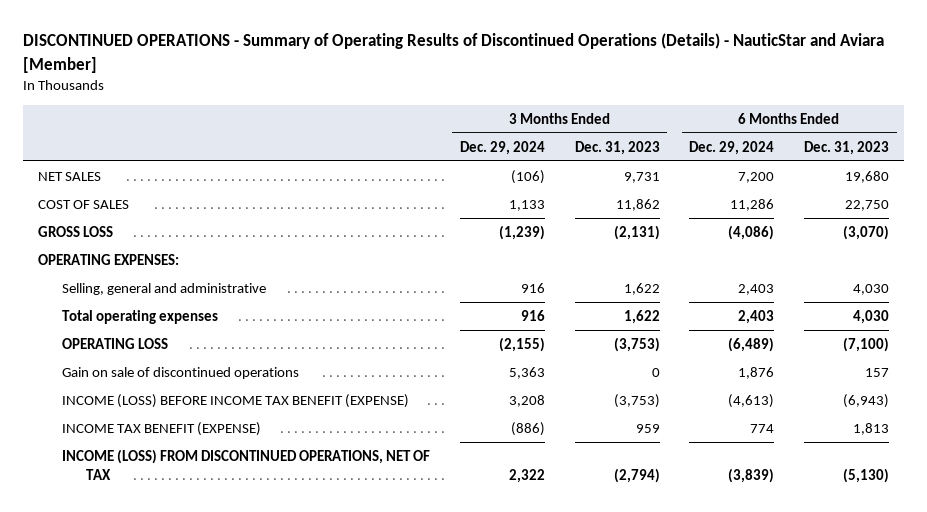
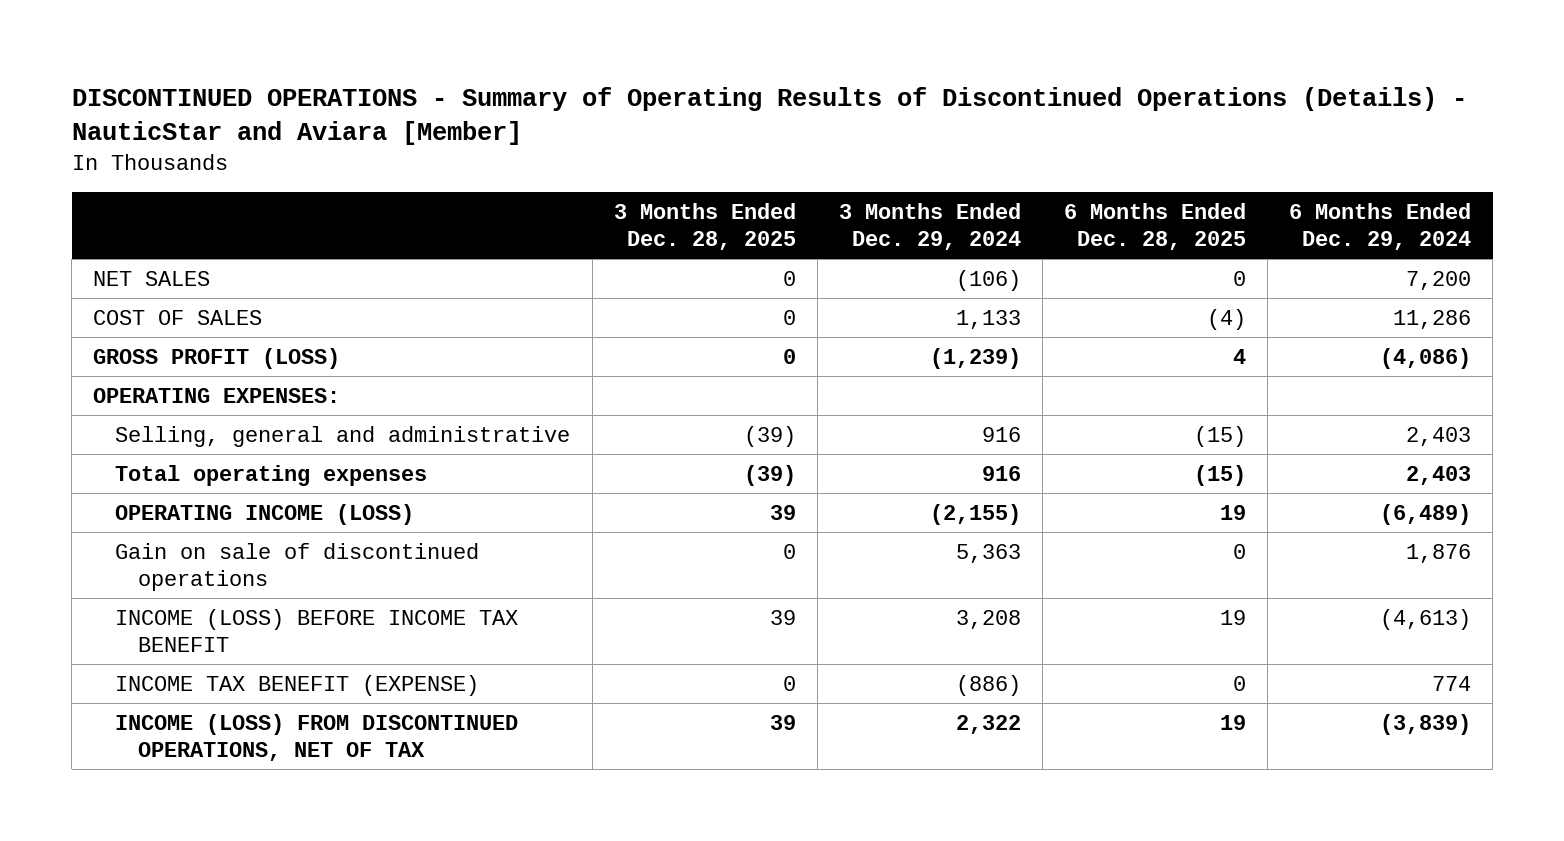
[574,140,660,155] Dec. 31, 2023 -> none
[804,140,890,155] Dec. 31, 2023 -> none
none -> [613,203,796,251] 3 Months Ended Dec. 28, 2025
none -> [1064,203,1247,251] 6 Months Ended Dec. 28, 2025
[38,225,114,237] GROSS LOSS -> [93,347,341,369] GROSS PROFIT (LOSS)
[61,337,168,349] OPERATING LOSS -> [115,503,415,525] OPERATING INCOME (LOSS)
[61,393,409,408] INCOME (LOSS) BEFORE INCOME TAX BENEFIT (EXPENSE) -> [115,608,519,653] INCOME (LOSS) BEFORE INCOME TAX BENEFIT

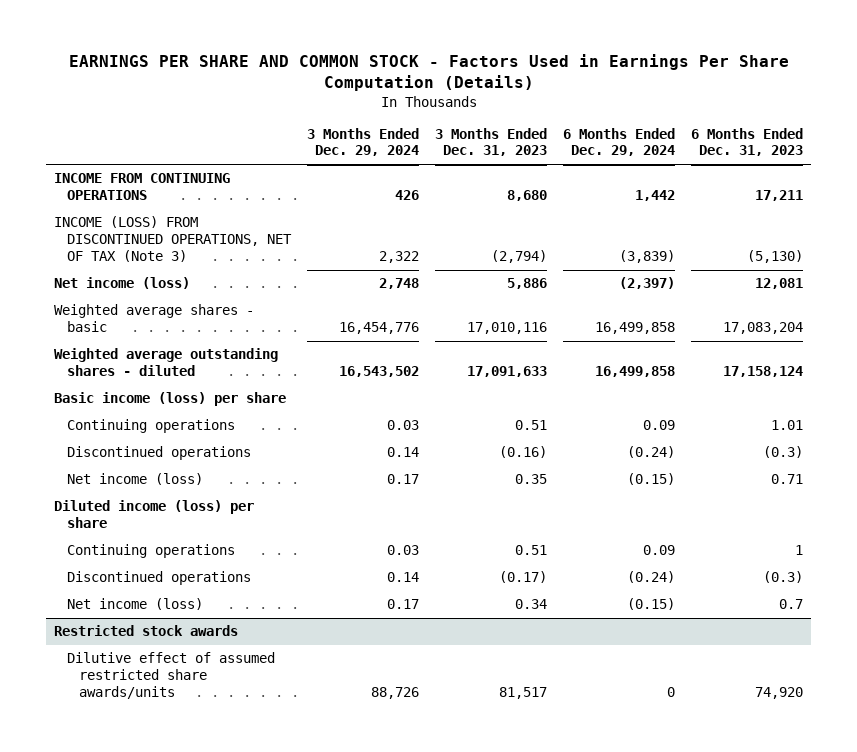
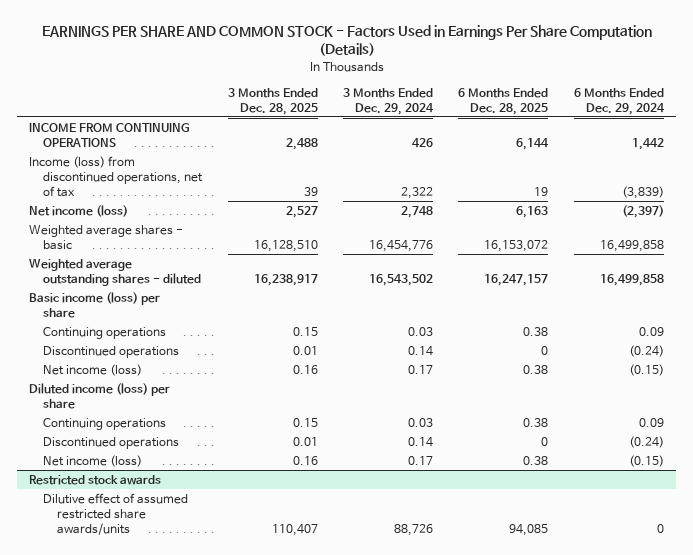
[434,127,547,157] 3 Months Ended Dec. 31, 2023 -> none
[690,127,803,157] 6 Months Ended Dec. 31, 2023 -> none
none -> [227,87,318,115] 3 Months Ended Dec. 28, 2025
none -> [458,87,549,115] 6 Months Ended Dec. 28, 2025
[54,216,292,263] INCOME (LOSS) FROM DISCONTINUED OPERATIONS, NET OF TAX (Note 3) -> [29,155,204,197] Income (loss) from discontinued operations, net of tax

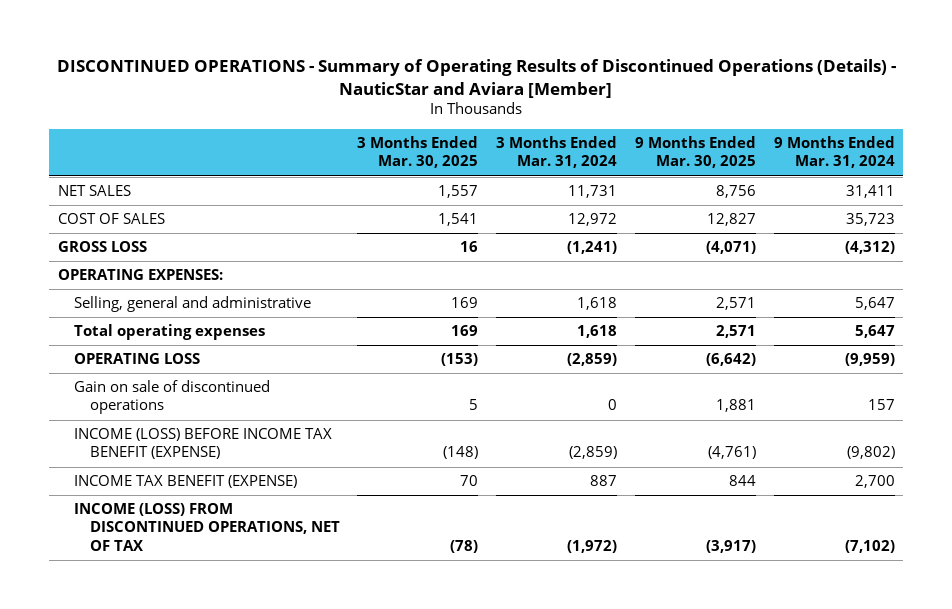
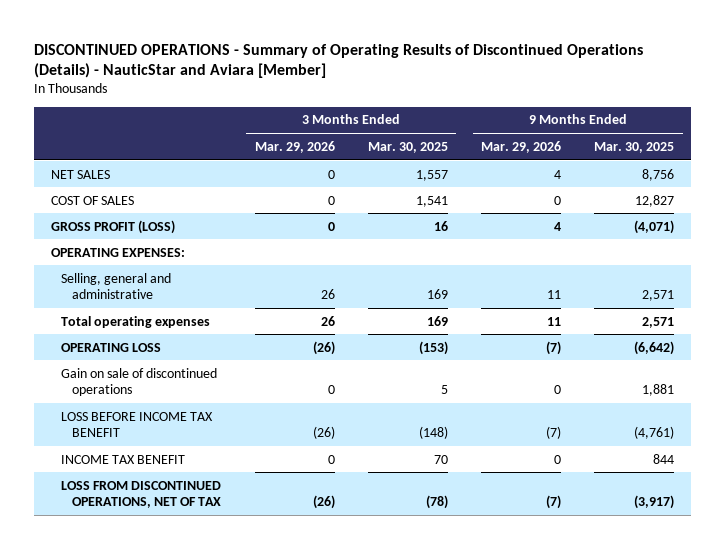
[496,136,618,169] 3 Months Ended Mar. 31, 2024 -> none
[773,136,895,169] 9 Months Ended Mar. 31, 2024 -> none
none -> [254,140,335,153] Mar. 29, 2026
none -> [481,140,562,153] Mar. 29, 2026
[57,241,147,253] GROSS LOSS -> [50,219,175,234] GROSS PROFIT (LOSS)
[73,428,332,460] INCOME (LOSS) BEFORE INCOME TAX BENEFIT (EXPENSE) -> [61,411,214,438] LOSS BEFORE INCOME TAX BENEFIT
[73,475,297,489] INCOME TAX BENEFIT (EXPENSE) -> [61,454,186,464] INCOME TAX BENEFIT
[73,503,340,551] INCOME (LOSS) FROM DISCONTINUED OPERATIONS, NET OF TAX -> [61,480,222,509] LOSS FROM DISCONTINUED OPERATIONS, NET OF TAX

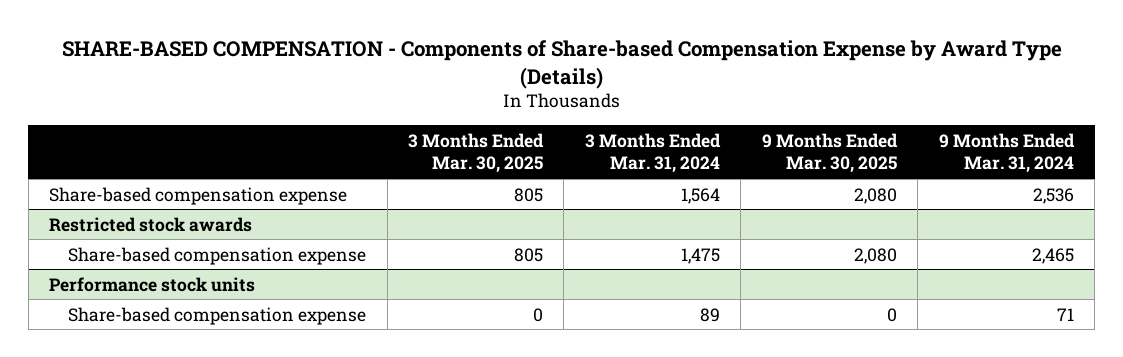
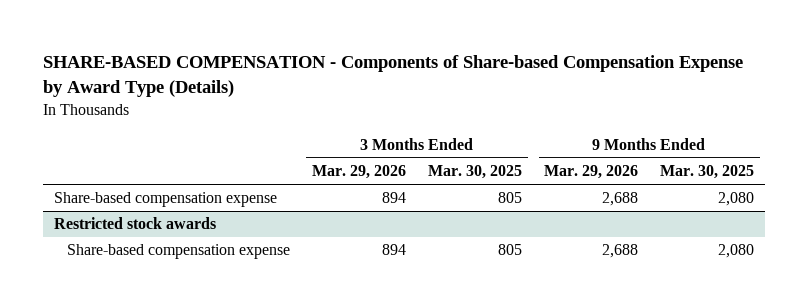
[584,132,721,174] 3 Months Ended Mar. 31, 2024 -> none
[938,132,1075,174] 9 Months Ended Mar. 31, 2024 -> none
none -> [311,165,406,180] Mar. 29, 2026
none -> [544,165,639,180] Mar. 29, 2026
[49,276,256,292] Performance stock units -> none
[68,306,367,325] Share-based compensation expense -> none

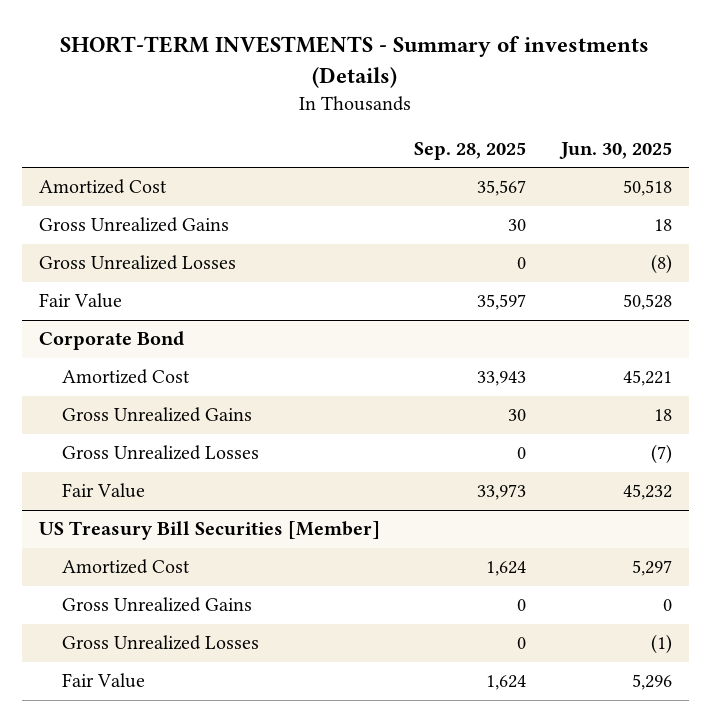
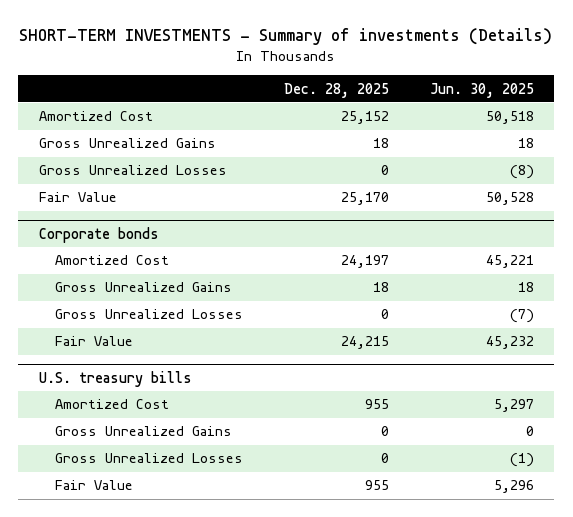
[414,141,527,160] Sep. 28, 2025 -> none
none -> [284,82,390,98] Dec. 28, 2025
[38,331,184,351] Corporate Bond -> [38,226,159,243] Corporate bonds
[38,521,380,541] US Treasury Bill Securities [Member] -> [38,370,192,387] U.S. treasury bills

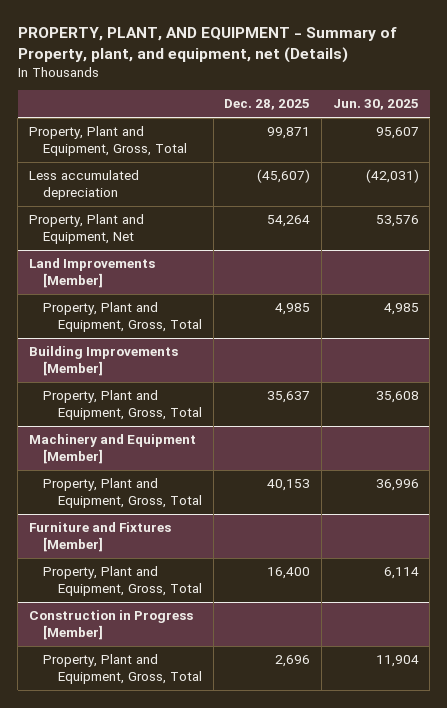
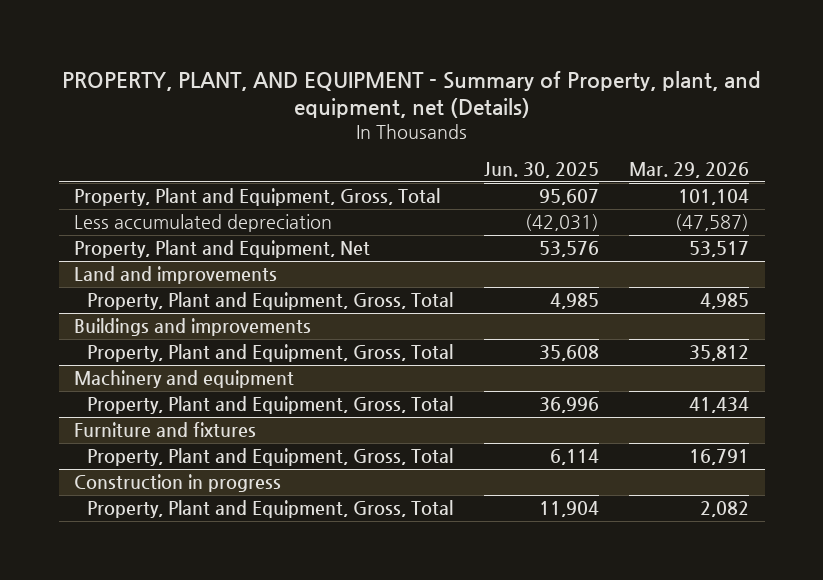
[224,99,311,111] Dec. 28, 2025 -> none
none -> [629,162,750,179] Mar. 29, 2026
[28,258,155,289] Land Improvements [Member] -> [74,266,278,285] Land and improvements
[28,346,178,377] Building Improvements [Member] -> [74,318,312,337] Buildings and improvements
[28,434,196,465] Machinery and Equipment [Member] -> [74,370,295,389] Machinery and equipment
[28,522,171,553] Furniture and Fixtures [Member] -> [74,422,257,438] Furniture and fixtures
[28,610,193,641] Construction in Progress [Member] -> [74,474,282,493] Construction in progress

